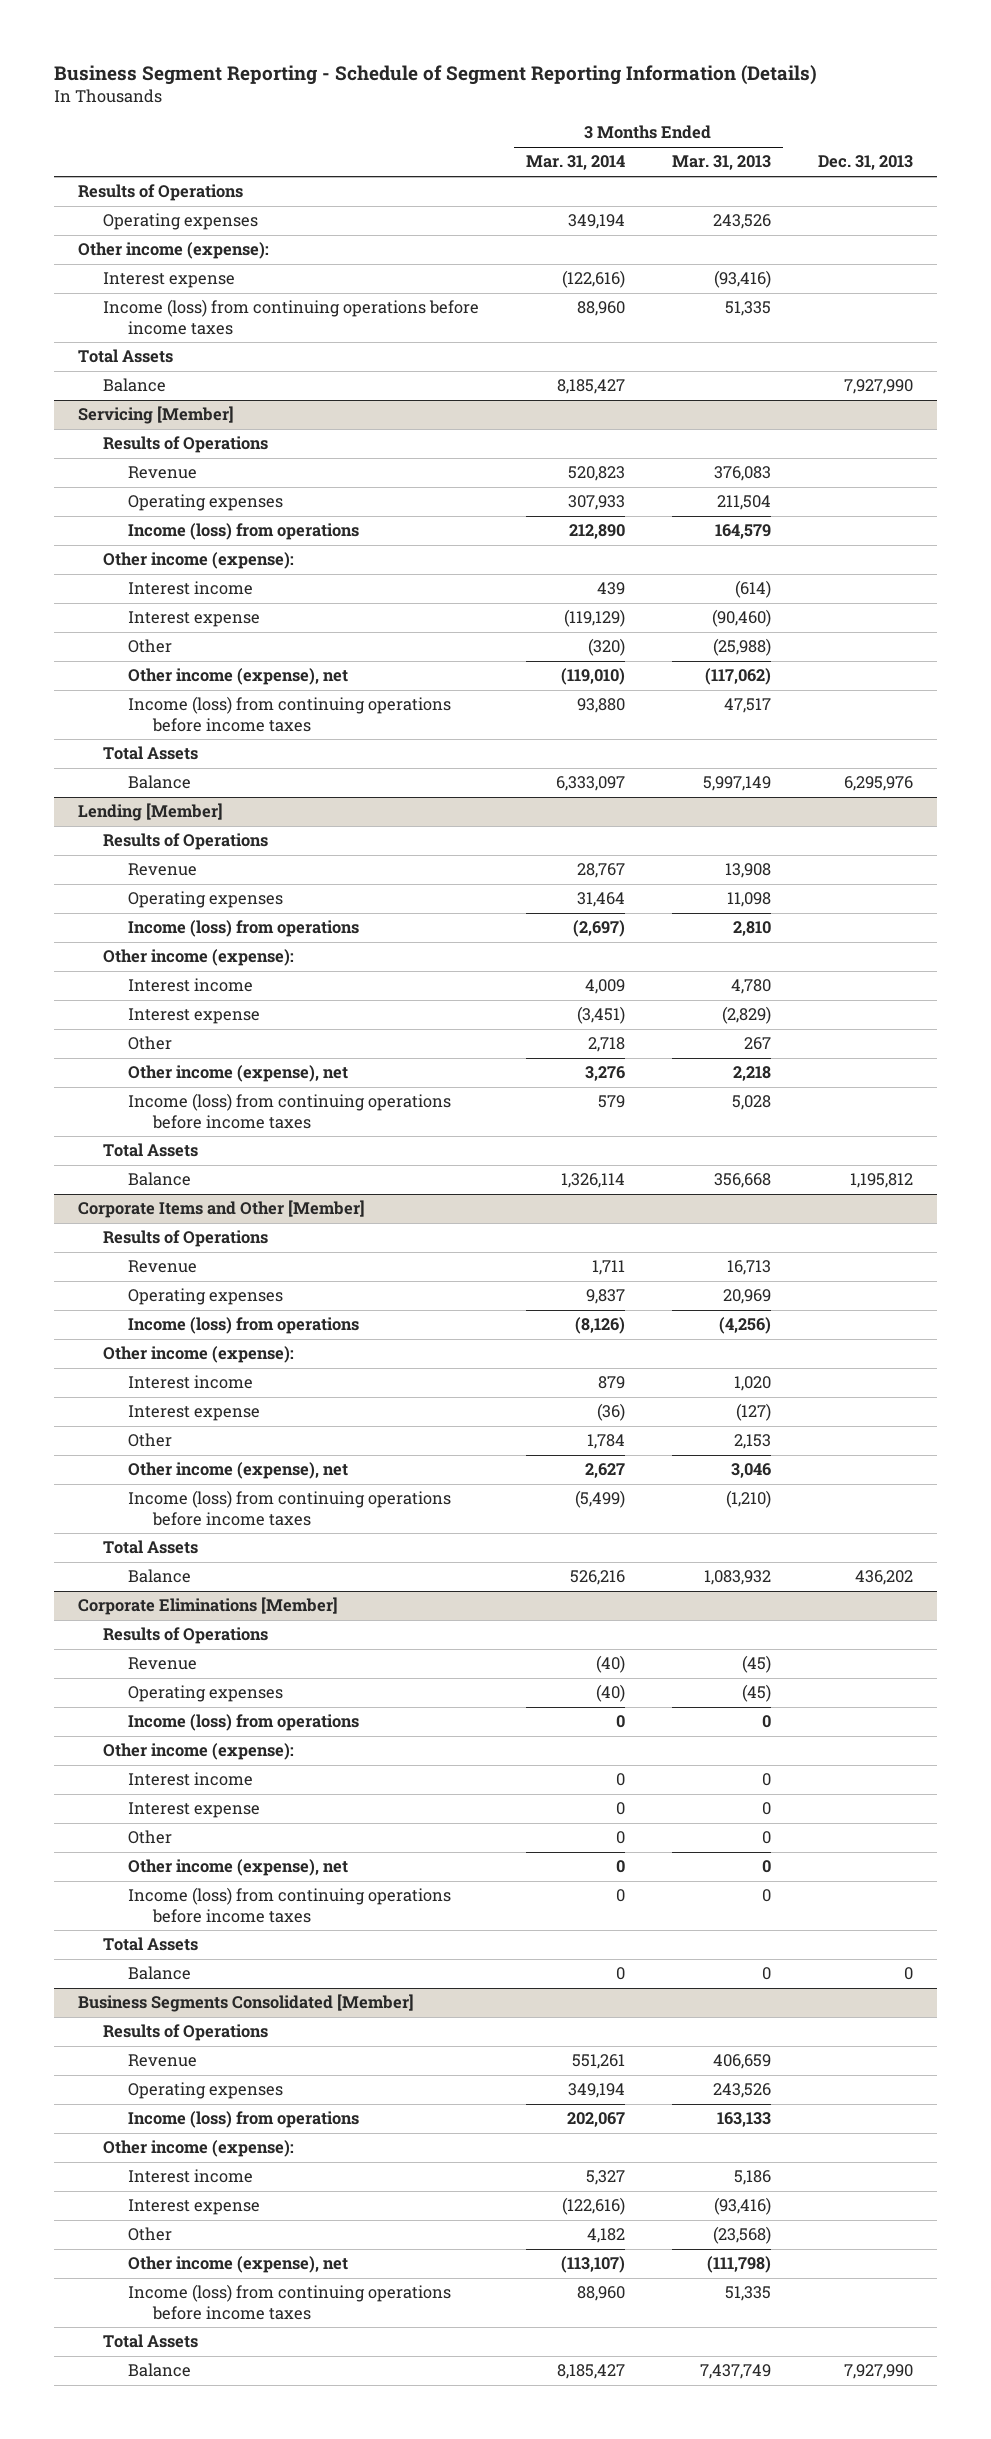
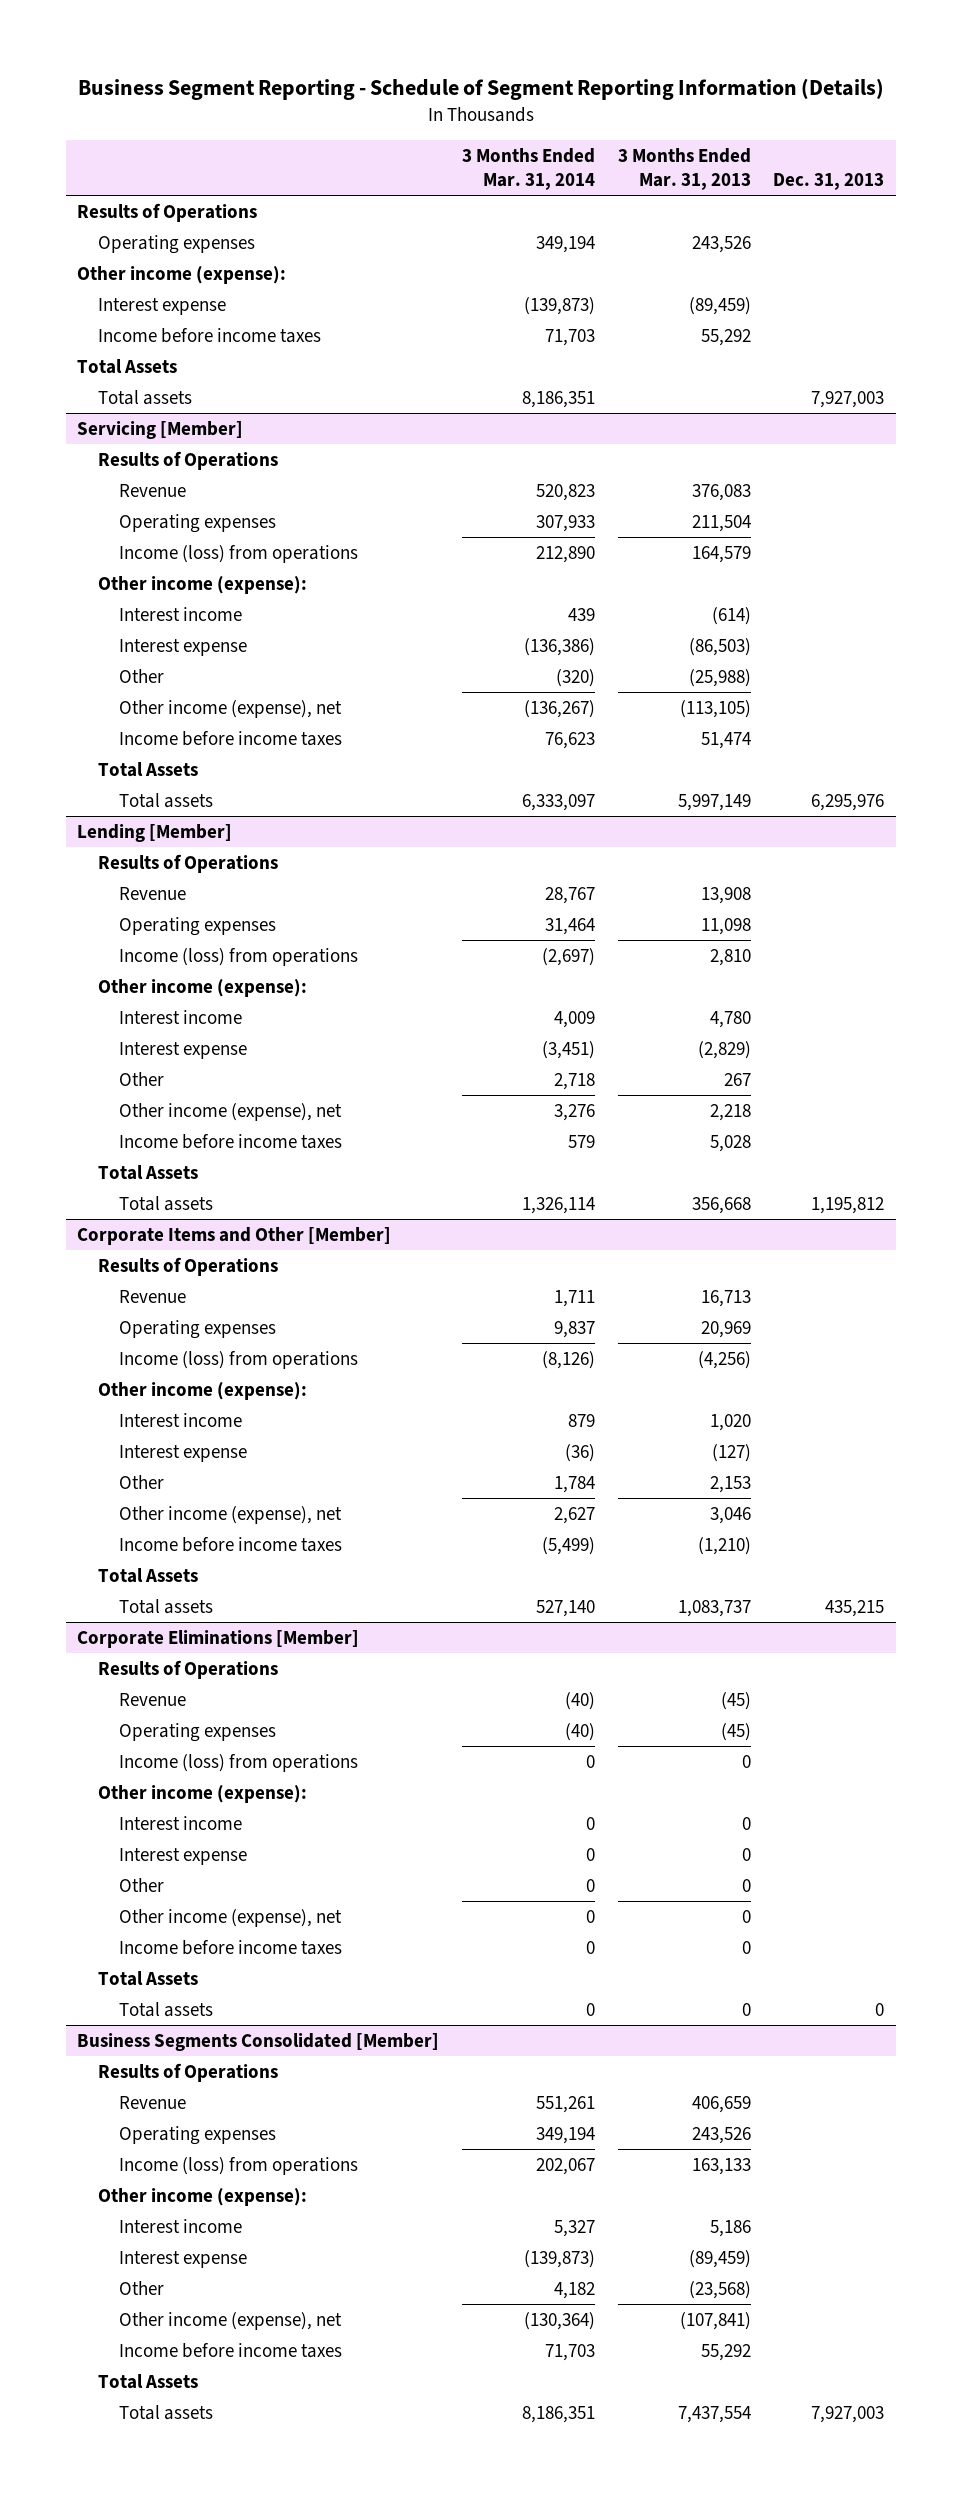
[561,270,625,289] (122,616) -> [523,296,595,315] (139,873)
[714,270,772,289] (93,416) -> [688,296,751,315] (89,459)
[102,299,479,335] Income (loss) from continuing operations before income taxes -> [98,327,322,343] Income before income taxes
[576,301,625,317] 88,960 -> [544,328,595,346] 71,703
[725,301,772,317] 51,335 -> [700,328,751,346] 55,292
[102,378,166,393] Balance -> none
none -> [98,389,193,405] Total assets
[563,609,625,628] (119,129) -> [523,637,595,656] (136,386)
[712,609,772,628] (90,460) -> [688,637,751,656] (86,503)
[560,668,625,686] (119,010) -> [523,699,595,718] (136,267)
[705,668,772,686] (117,062) -> [679,699,751,718] (113,105)
[128,696,452,732] Income (loss) from continuing operations before income taxes -> [119,730,343,746] Income before income taxes
[576,698,625,714] 93,880 -> [544,731,595,749] 76,623
[724,698,772,714] 47,517 -> [700,731,751,749] 51,474
[128,775,192,790] Balance -> [119,792,214,808] Total assets
[128,1093,452,1129] Income (loss) from continuing operations before income taxes -> [119,1133,343,1149] Income before income taxes
[128,1172,192,1187] Balance -> [119,1195,214,1211] Total assets
[128,1490,452,1526] Income (loss) from continuing operations before income taxes -> [119,1536,343,1552] Income before income taxes
[128,1569,192,1584] Balance -> none
none -> [119,1598,214,1614] Total assets
[128,1887,452,1923] Income (loss) from continuing operations before income taxes -> [119,1939,343,1955] Income before income taxes
[128,1966,192,1981] Balance -> [119,2001,214,2017] Total assets
[561,2197,625,2216] (122,616) -> [523,2249,595,2268] (139,873)
[714,2197,772,2216] (93,416) -> [688,2249,751,2268] (89,459)
[560,2256,625,2274] (113,107) -> [523,2311,595,2330] (130,364)
[707,2256,772,2274] (111,798) -> [679,2311,751,2330] (107,841)
[128,2284,452,2320] Income (loss) from continuing operations before income taxes -> [119,2342,343,2358] Income before income taxes
[576,2286,625,2302] 88,960 -> [544,2343,595,2361] 71,703
[725,2286,772,2302] 51,335 -> [700,2343,751,2361] 55,292
[128,2363,192,2378] Balance -> none
none -> [119,2404,214,2420] Total assets

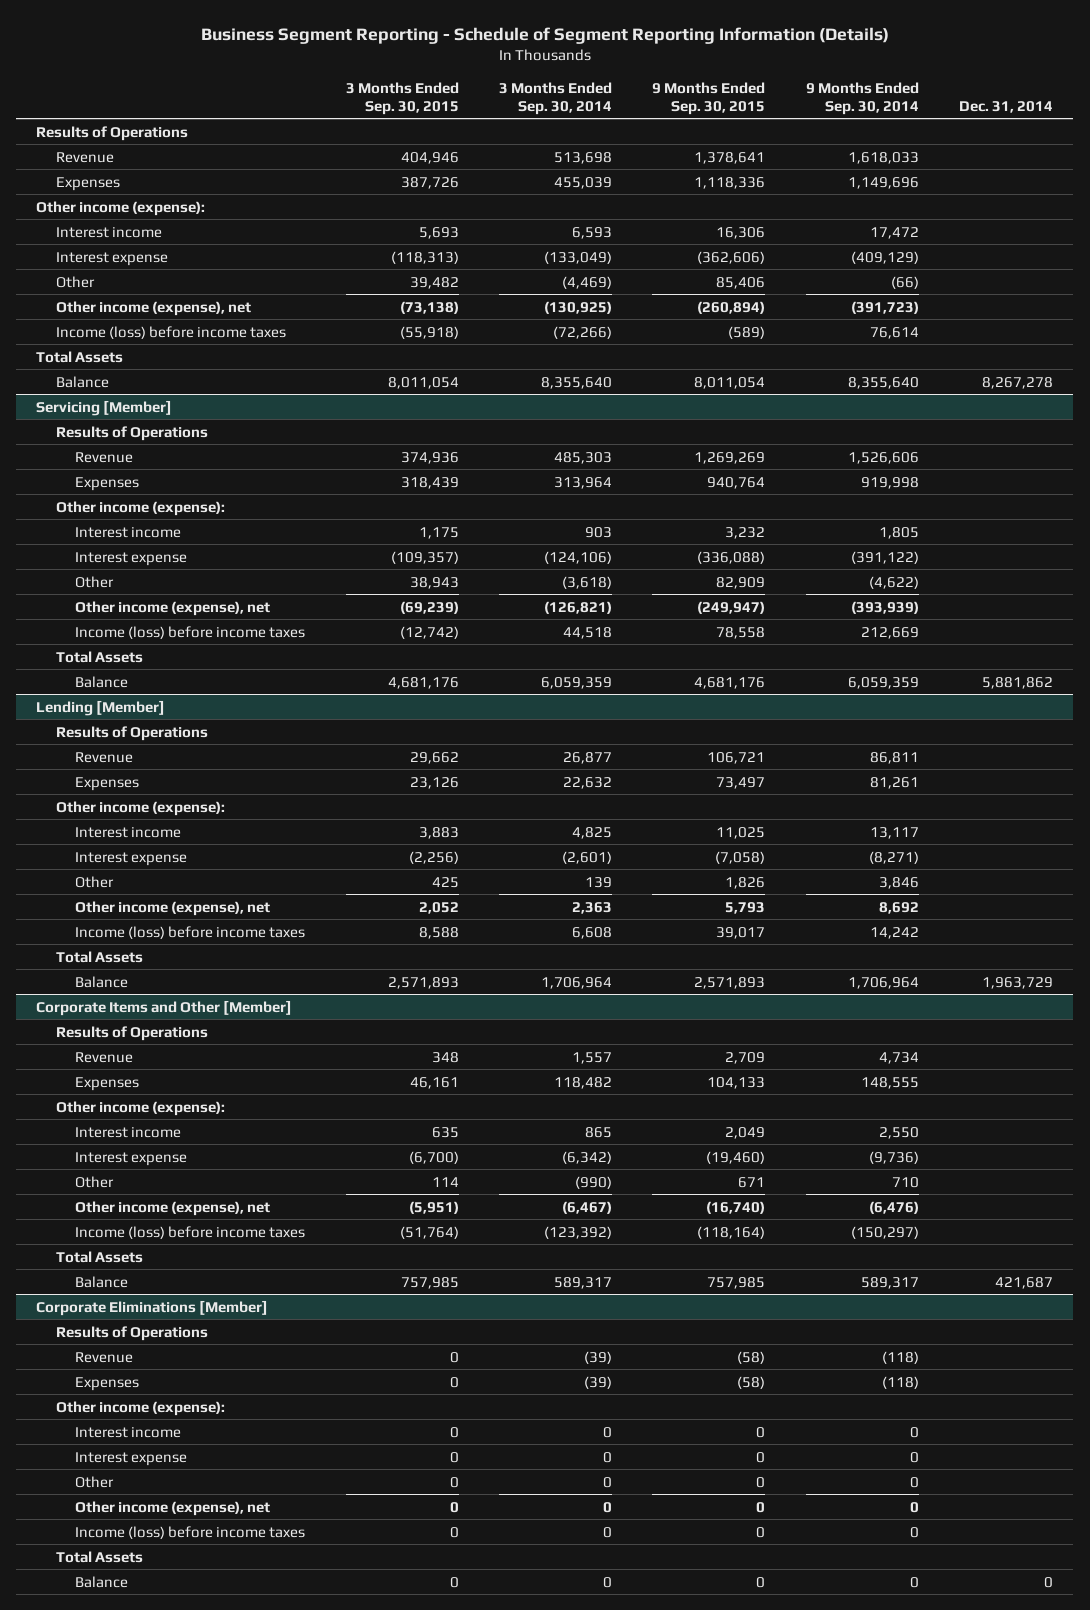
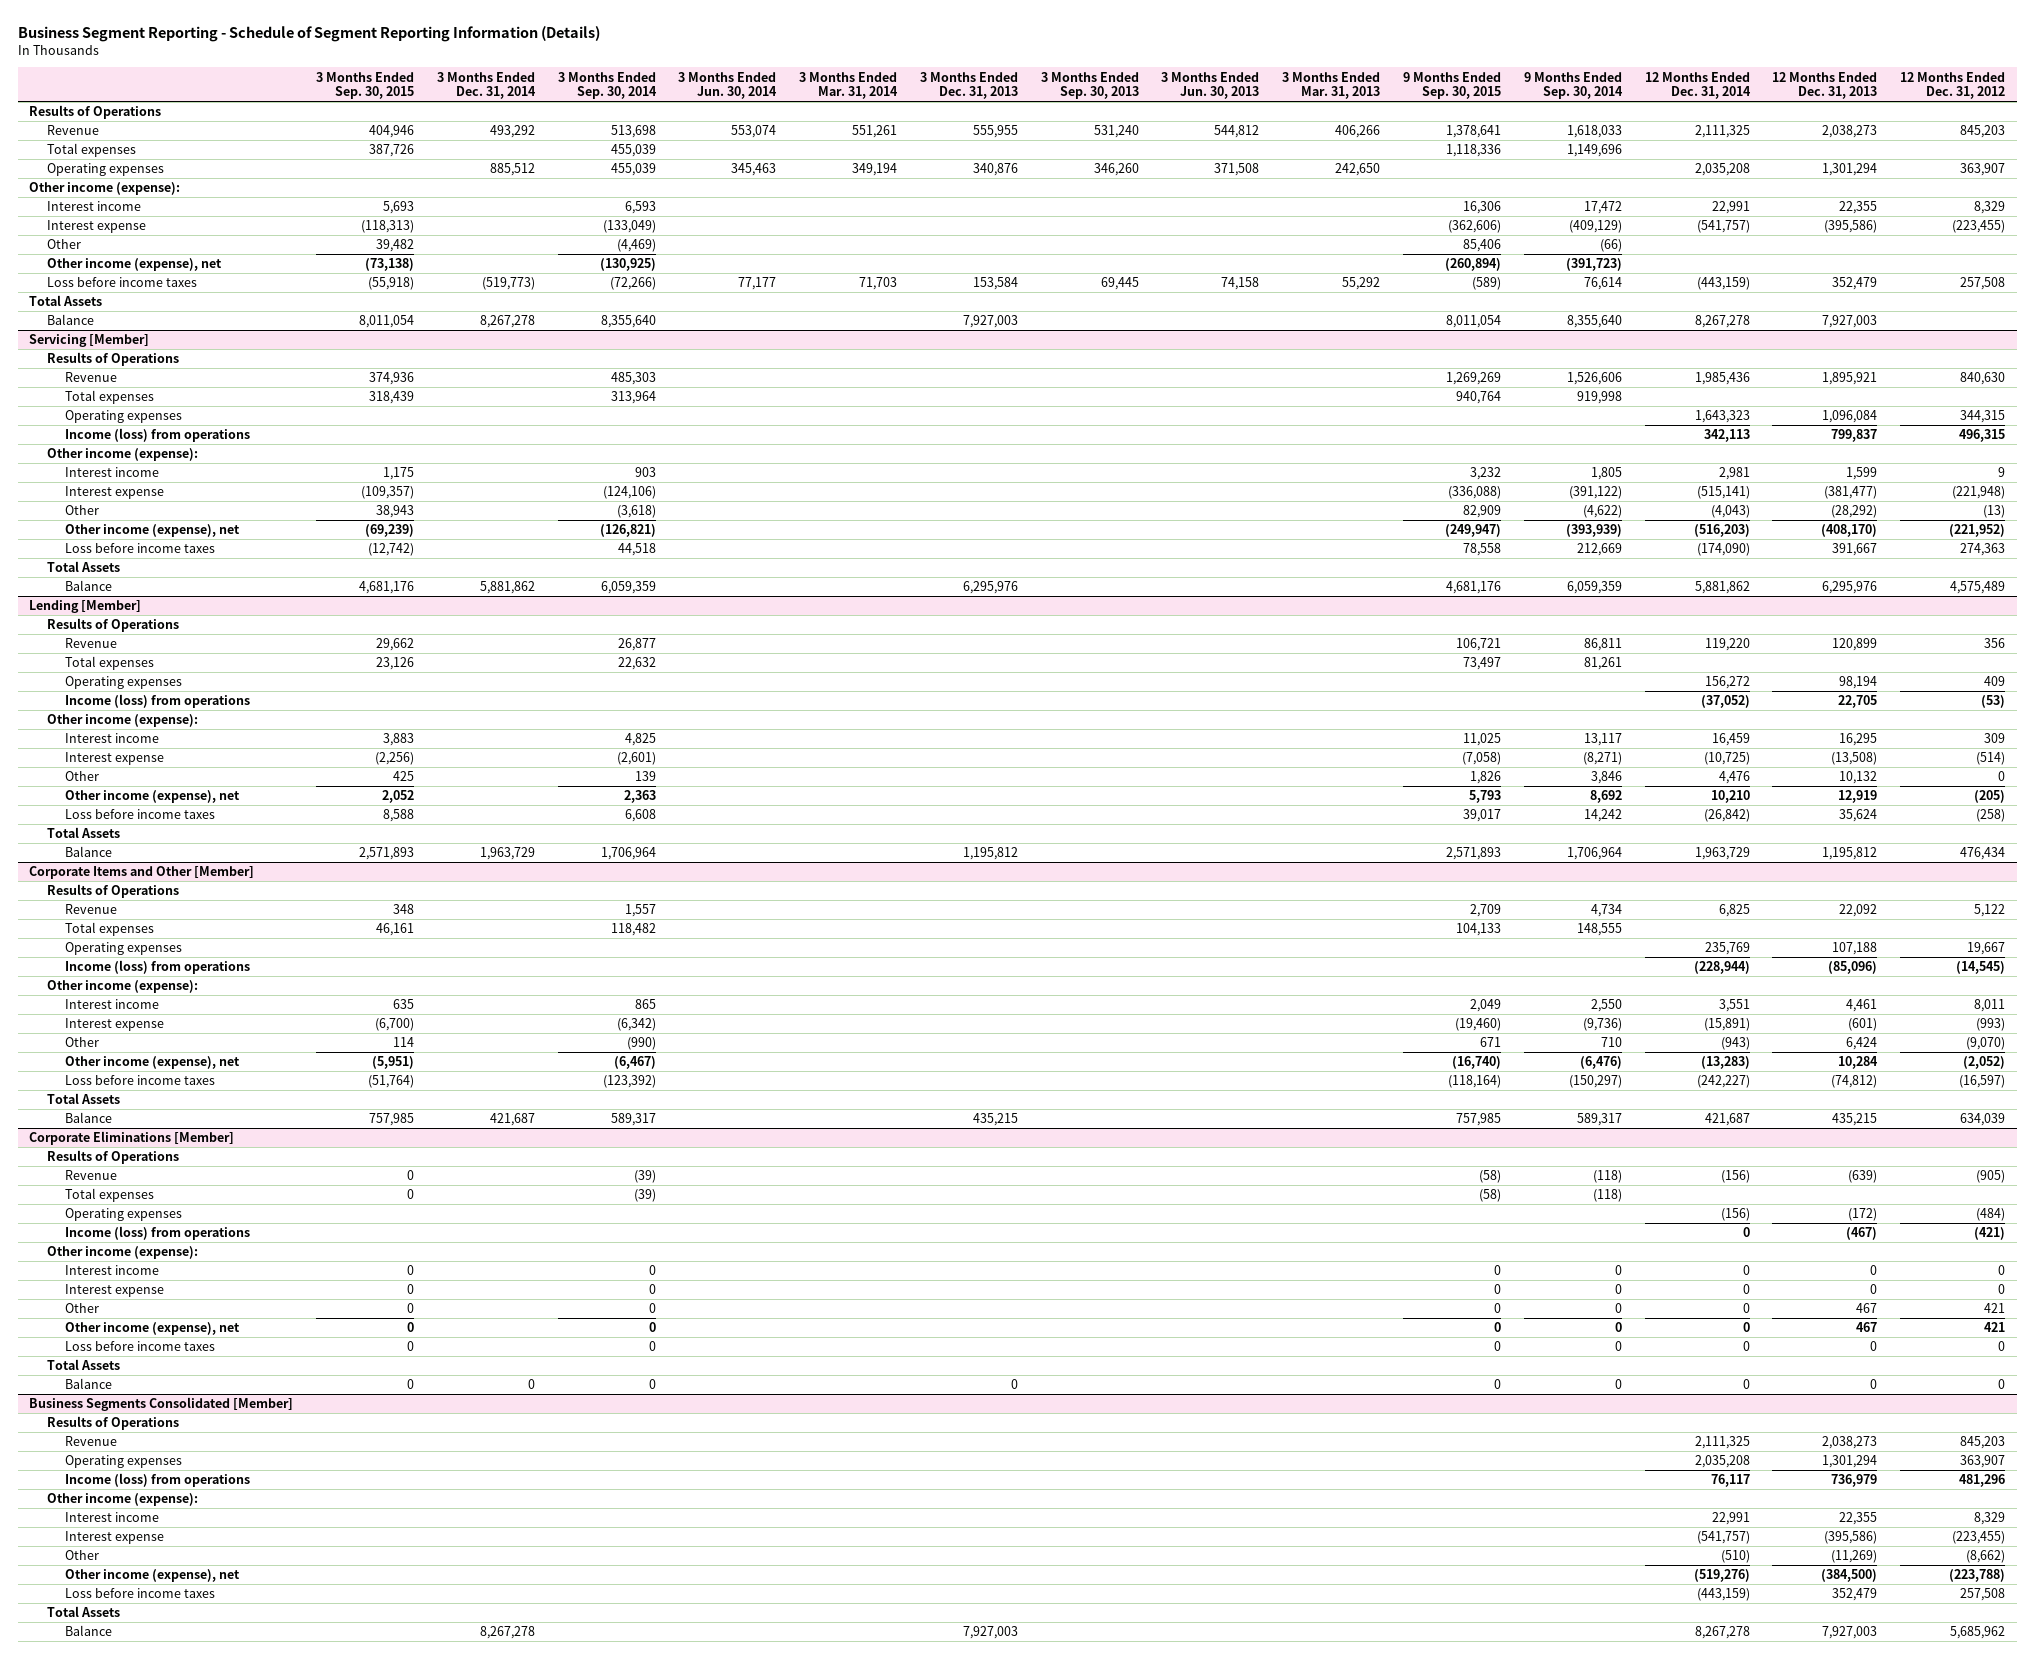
[959,100,1054,113] Dec. 31, 2014 -> none
none -> [436,71,536,100] 3 Months Ended Dec. 31, 2014
none -> [678,71,778,100] 3 Months Ended Jun. 30, 2014
none -> [799,71,899,100] 3 Months Ended Mar. 31, 2014
none -> [919,71,1018,100] 3 Months Ended Dec. 31, 2013
none -> [1040,71,1139,100] 3 Months Ended Sep. 30, 2013
none -> [1161,71,1260,100] 3 Months Ended Jun. 30, 2013
none -> [1282,71,1381,100] 3 Months Ended Mar. 31, 2013
none -> [1644,71,1751,100] 12 Months Ended Dec. 31, 2014
none -> [1772,71,1878,100] 12 Months Ended Dec. 31, 2013
none -> [1900,71,2006,100] 12 Months Ended Dec. 31, 2012
[55,176,120,191] Expenses -> [47,143,137,158] Total expenses
none -> [47,163,165,177] Operating expenses
[55,325,286,339] Income (loss) before income taxes -> [47,277,198,288] Loss before income taxes
[75,476,140,491] Expenses -> [64,390,154,405] Total expenses
none -> [64,410,182,424] Operating expenses
none -> [64,428,250,443] Income (loss) from operations
[75,625,306,639] Income (loss) before income taxes -> [64,543,215,554] Loss before income taxes
[75,776,140,791] Expenses -> [64,656,154,671] Total expenses
none -> [64,676,182,690] Operating expenses
none -> [64,694,250,709] Income (loss) from operations
[75,925,306,939] Income (loss) before income taxes -> [64,809,215,820] Loss before income taxes
[75,1076,140,1091] Expenses -> [64,922,154,937] Total expenses
none -> [64,942,182,956] Operating expenses
none -> [64,960,250,975] Income (loss) from operations
[75,1225,306,1239] Income (loss) before income taxes -> [64,1075,215,1086] Loss before income taxes
[75,1376,140,1391] Expenses -> [64,1188,154,1203] Total expenses
none -> [64,1208,182,1222] Operating expenses
none -> [64,1226,250,1241] Income (loss) from operations
[75,1525,306,1539] Income (loss) before income taxes -> [64,1341,215,1352] Loss before income taxes
none -> [29,1397,294,1412] Business Segments Consolidated [Member]
none -> [47,1416,180,1431] Results of Operations
none -> [64,1436,117,1447] Revenue
none -> [64,1455,182,1469] Operating expenses
none -> [64,1473,250,1488] Income (loss) from operations
none -> [47,1493,199,1507] Other income (expense):
none -> [64,1512,159,1523] Interest income
none -> [64,1531,164,1545] Interest expense
none -> [64,1550,99,1561] Other
none -> [64,1569,240,1583] Other income (expense), net
none -> [64,1588,215,1599] Loss before income taxes
none -> [47,1606,121,1618] Total Assets
none -> [64,1625,112,1637] Balance

